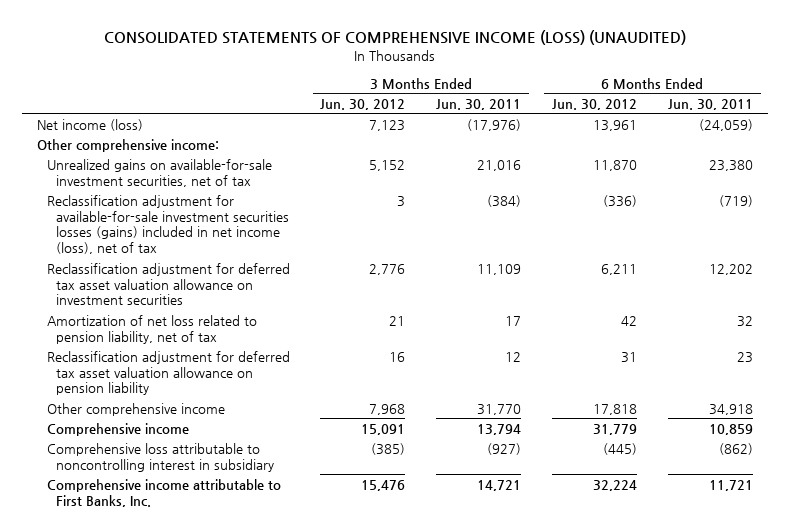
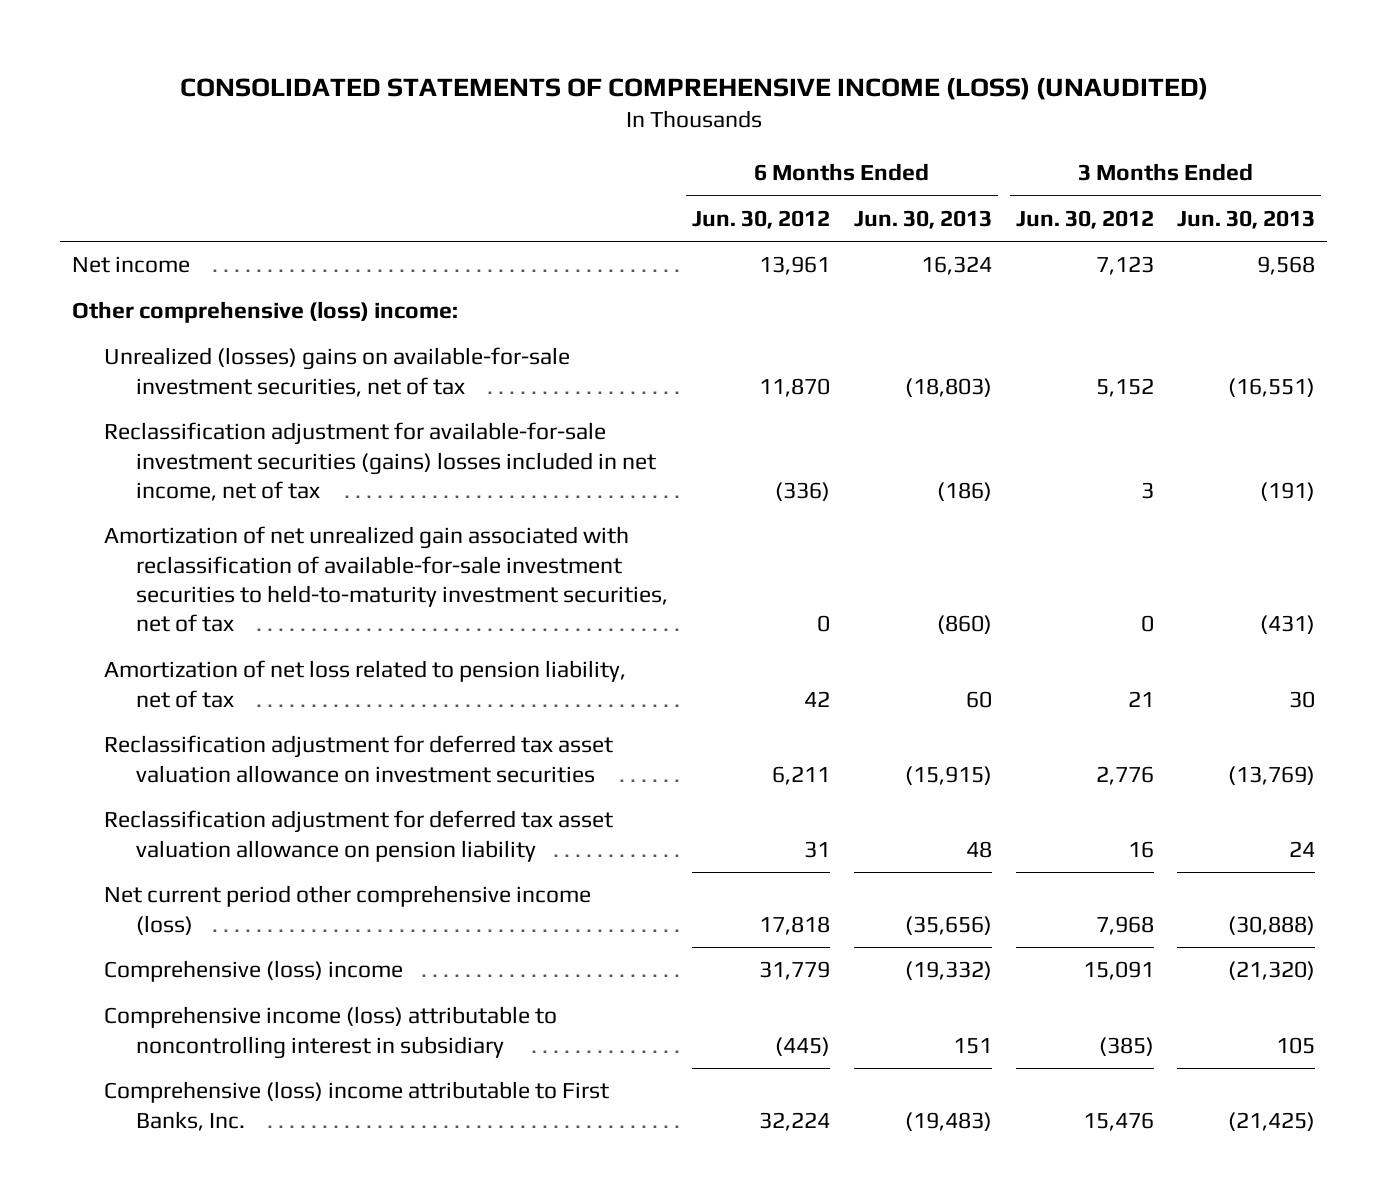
[436,98,522,110] Jun. 30, 2011 -> none
[667,98,753,110] Jun. 30, 2011 -> none
none -> [853,209,992,229] Jun. 30, 2013
none -> [1177,209,1316,229] Jun. 30, 2013
[37,118,144,131] Net income (loss) -> [71,256,190,274] Net income
[37,138,220,152] Other comprehensive income: -> [71,301,458,324] Other comprehensive (loss) income:
[46,158,272,187] Unrealized gains on available-for-sale investment securities, net of tax -> [104,347,571,397] Unrealized (losses) gains on available-for-sale investment securities, net of tax
[46,194,290,255] Reclassification adjustment for available-for-sale investment securities losses (gains) included in net income (loss), net of tax -> [104,422,657,501] Reclassification adjustment for available-for-sale investment securities (gains) losses included in net income, net of tax
none -> [104,526,669,633] Amortization of net unrealized gain associated with reclassification of available-for-sale investment securities to held-to-maturity investment securities, net of tax
[46,262,290,306] Reclassification adjustment for deferred tax asset valuation allowance on investment securities -> [104,735,614,783] Reclassification adjustment for deferred tax asset valuation allowance on investment securities
[46,402,225,416] Other comprehensive income -> [104,885,592,935] Net current period other comprehensive income (loss)
[46,422,189,436] Comprehensive income -> [104,960,404,983] Comprehensive (loss) income
[46,442,275,472] Comprehensive loss attributable to noncontrolling interest in subsidiary -> [104,1006,558,1059] Comprehensive income (loss) attributable to noncontrolling interest in subsidiary
[46,478,281,507] Comprehensive income attributable to First Banks, Inc. -> [104,1081,610,1131] Comprehensive (loss) income attributable to First Banks, Inc.

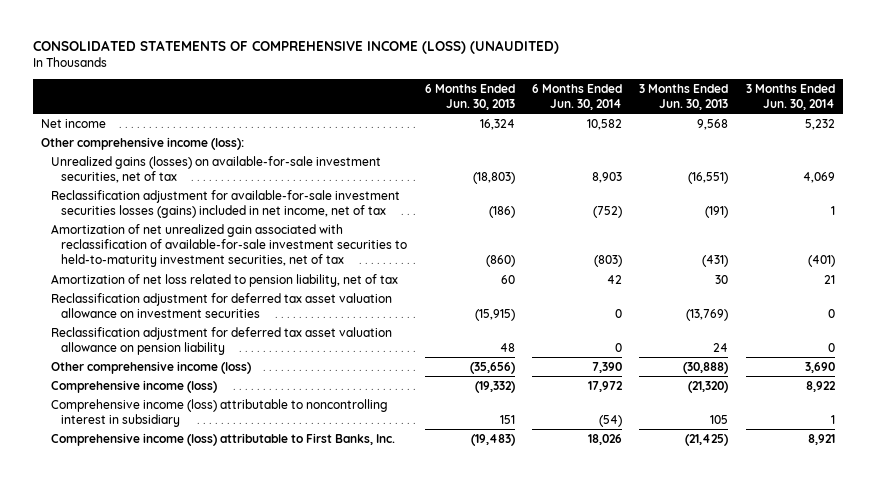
[692,209,831,229] Jun. 30, 2012 -> none
[1015,209,1154,229] Jun. 30, 2012 -> none
none -> [531,83,622,111] 6 Months Ended Jun. 30, 2014
none -> [745,83,835,111] 3 Months Ended Jun. 30, 2014
[71,301,458,324] Other comprehensive (loss) income: -> [41,136,245,150] Other comprehensive income (loss):
[104,347,571,397] Unrealized (losses) gains on available-for-sale investment securities, net of tax -> [51,155,382,184] Unrealized gains (losses) on available-for-sale investment securities, net of tax
[104,422,657,501] Reclassification adjustment for available-for-sale investment securities (gains) losses included in net income, net of tax -> [51,189,401,219] Reclassification adjustment for available-for-sale investment securities losses (gains) included in net income, net of tax
[104,885,592,935] Net current period other comprehensive income (loss) -> [51,360,252,374] Other comprehensive income (loss)
[104,960,404,983] Comprehensive (loss) income -> [51,379,218,393] Comprehensive income (loss)
[104,1081,610,1131] Comprehensive (loss) income attributable to First Banks, Inc. -> [51,432,396,446] Comprehensive income (loss) attributable to First Banks, Inc.

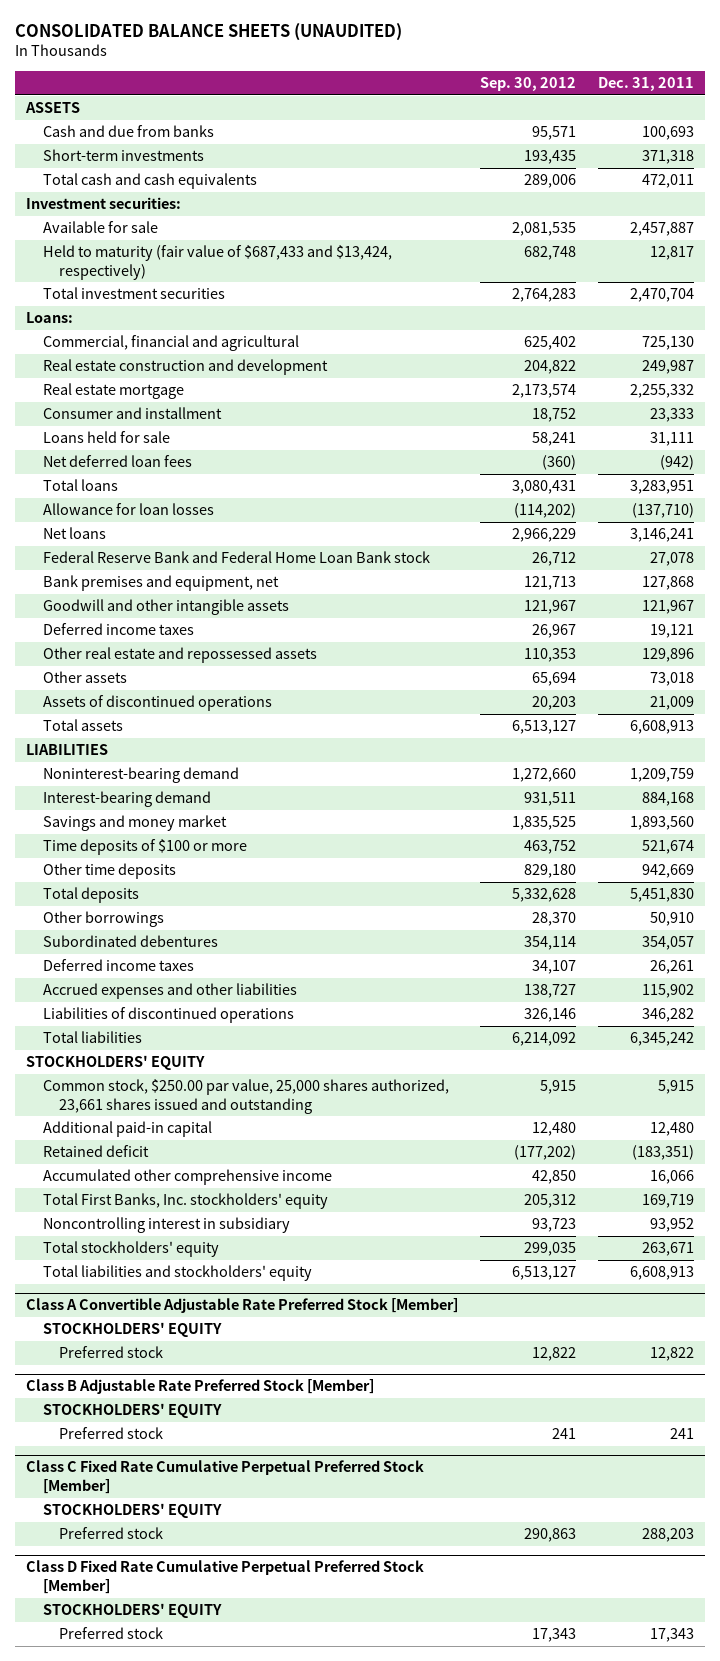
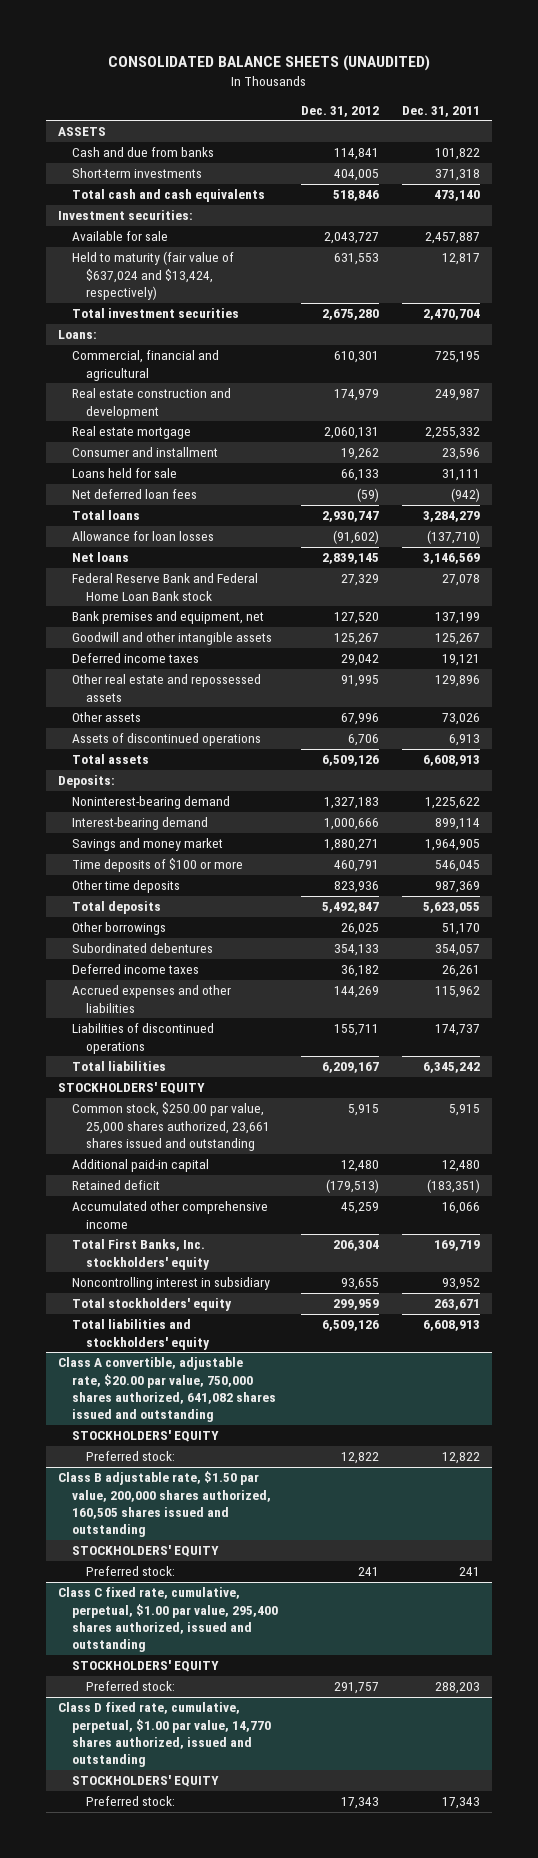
[480,76,577,91] Sep. 30, 2012 -> none
none -> [301,105,380,117] Dec. 31, 2012
[642,126,695,141] 100,693 -> [435,148,481,161] 101,822
[642,174,695,189] 472,011 -> [434,190,481,202] 473,140
[42,245,392,280] Held to maturity (fair value of $687,433 and $13,424, respectively) -> [72,251,235,300] Held to maturity (fair value of $637,024 and $13,424, respectively)
[642,336,695,351] 725,130 -> [435,351,481,364] 725,195
[650,408,695,423] 23,333 -> [442,448,481,461] 23,596
[630,480,695,495] 3,283,951 -> [423,511,481,523] 3,284,279
[630,528,695,543] 3,146,241 -> [423,553,481,565] 3,146,569
[642,576,695,591] 127,868 -> [435,612,481,625] 137,199
[642,600,695,615] 121,967 -> [435,633,481,646] 125,267
[650,672,695,687] 73,018 -> [442,713,481,726] 73,026
[650,696,695,711] 21,009 -> [449,734,481,747] 6,913
[25,744,108,756] LIABILITIES -> none
none -> [57,775,115,789] Deposits:
[630,768,695,783] 1,209,759 -> [425,797,481,810] 1,225,622
[642,792,695,807] 884,168 -> [435,818,481,831] 899,114
[630,816,695,831] 1,893,560 -> [425,839,481,852] 1,964,905
[642,840,695,855] 521,674 -> [435,860,481,873] 546,045
[642,864,695,879] 942,669 -> [435,881,481,894] 987,369
[630,888,695,903] 5,451,830 -> [423,902,481,914] 5,623,055
[650,912,695,927] 50,910 -> [442,923,481,936] 51,170
[642,984,695,999] 115,902 -> [435,986,481,999] 115,962
[642,1008,695,1023] 346,282 -> [435,1024,481,1037] 174,737
[25,1298,458,1314] Class A Convertible Adjustable Rate Preferred Stock [Member] -> none
none -> [57,1357,277,1423] Class A convertible, adjustable rate, $20.00 par value, 750,000 shares authorized, 641,082 shares issued and outstanding
[25,1379,374,1395] Class B Adjustable Rate Preferred Stock [Member] -> none
[59,1346,164,1359] Preferred stock -> [86,1451,176,1462] Preferred stock:
none -> [57,1471,272,1538] Class B adjustable rate, $1.50 par value, 200,000 shares authorized, 160,505 shares issued and outstanding
[25,1460,424,1494] Class C Fixed Rate Cumulative Perpetual Preferred Stock [Member] -> none
[59,1427,164,1440] Preferred stock -> [86,1566,176,1577] Preferred stock:
none -> [57,1587,279,1653] Class C fixed rate, cumulative, perpetual, $1.00 par value, 295,400 shares authorized, issued and outstanding
[25,1560,424,1594] Class D Fixed Rate Cumulative Perpetual Preferred Stock [Member] -> none
[59,1527,164,1540] Preferred stock -> [86,1681,176,1692] Preferred stock:
none -> [57,1702,272,1768] Class D fixed rate, cumulative, perpetual, $1.00 par value, 14,770 shares authorized, issued and outstanding
[59,1627,164,1640] Preferred stock -> [86,1796,176,1807] Preferred stock:

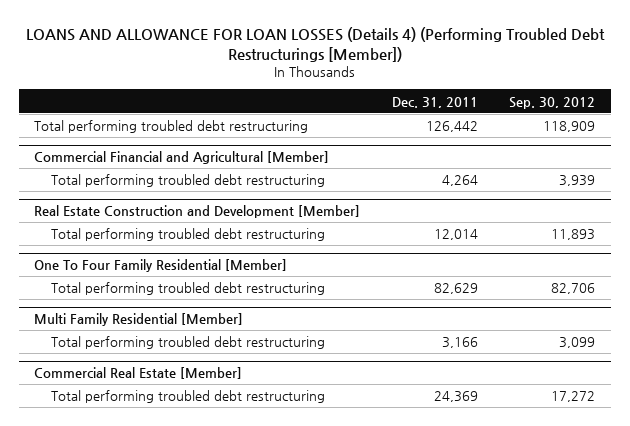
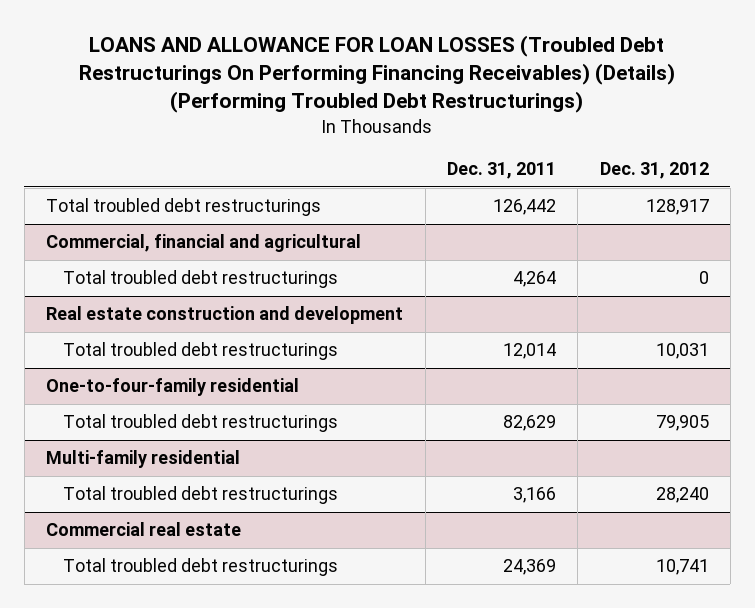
[25,26,605,62] LOANS AND ALLOWANCE FOR LOAN LOSSES (Details 4) (Performing Troubled Debt Restructurings [Member]) -> [79,35,676,114] LOANS AND ALLOWANCE FOR LOAN LOSSES (Troubled Debt Restructurings On Performing Financing Receivables) (Details) (Performing Troubled Debt Restructurings)
[509,96,596,109] Sep. 30, 2012 -> none
none -> [599,162,709,180] Dec. 31, 2012
[34,120,309,134] Total performing troubled debt restructuring -> [46,198,322,217] Total troubled debt restructurings
[34,151,330,165] Commercial Financial and Agricultural [Member] -> [46,234,362,253] Commercial, financial and agricultural
[51,174,326,188] Total performing troubled debt restructuring -> [63,270,339,289] Total troubled debt restructurings
[34,205,361,219] Real Estate Construction and Development [Member] -> [46,306,404,325] Real estate construction and development
[51,228,326,242] Total performing troubled debt restructuring -> [63,342,339,361] Total troubled debt restructurings
[34,259,288,273] One To Four Family Residential [Member] -> [46,378,300,397] One-to-four-family residential
[51,282,326,296] Total performing troubled debt restructuring -> [63,414,339,433] Total troubled debt restructurings
[34,313,244,327] Multi Family Residential [Member] -> [46,450,241,469] Multi-family residential
[51,336,326,350] Total performing troubled debt restructuring -> [63,486,339,505] Total troubled debt restructurings
[34,367,243,380] Commercial Real Estate [Member] -> [46,522,242,537] Commercial real estate
[51,390,326,404] Total performing troubled debt restructuring -> [63,558,339,577] Total troubled debt restructurings

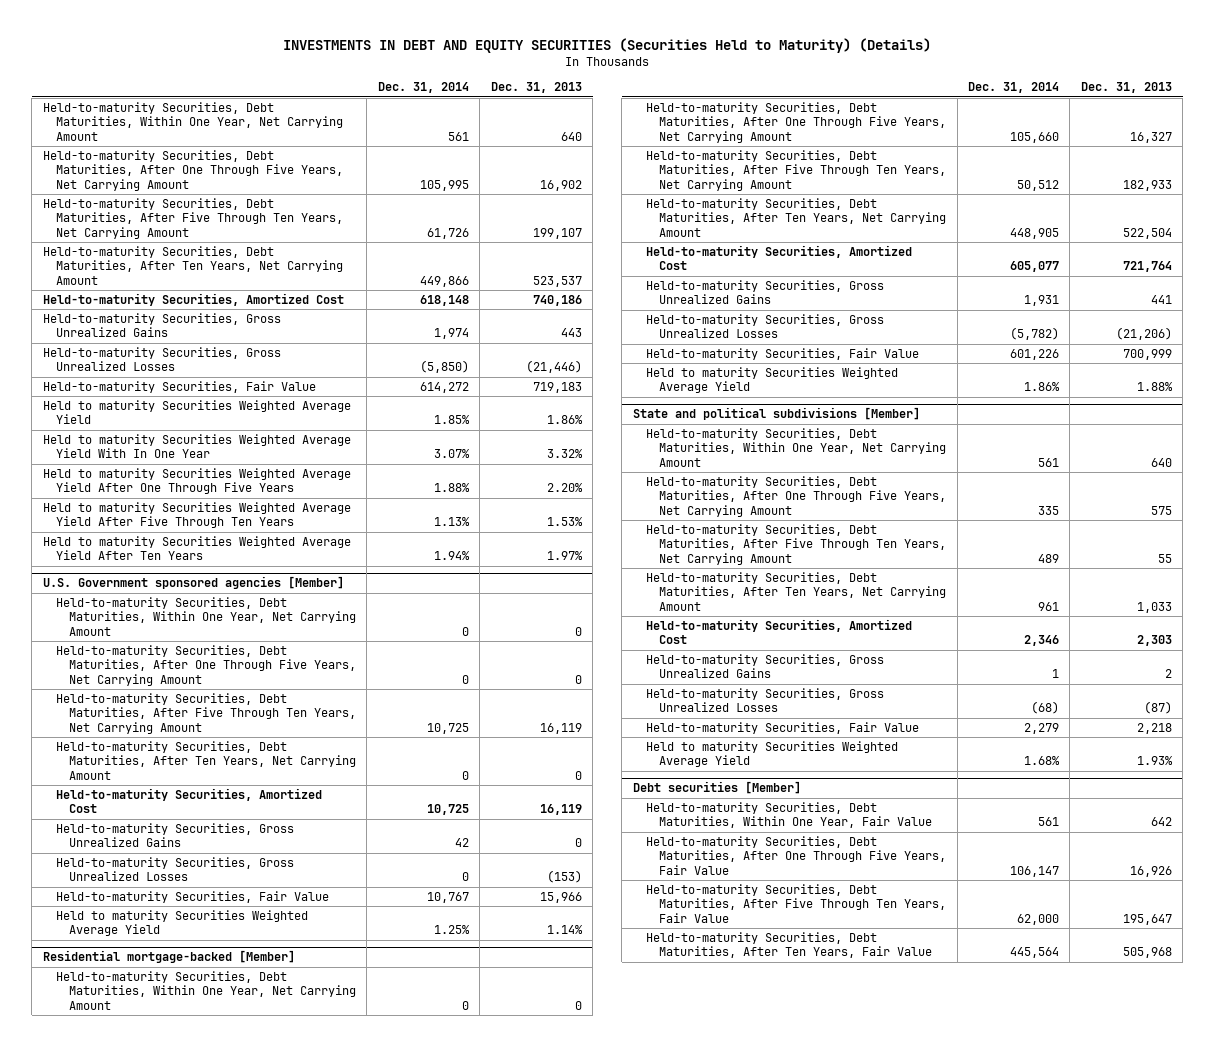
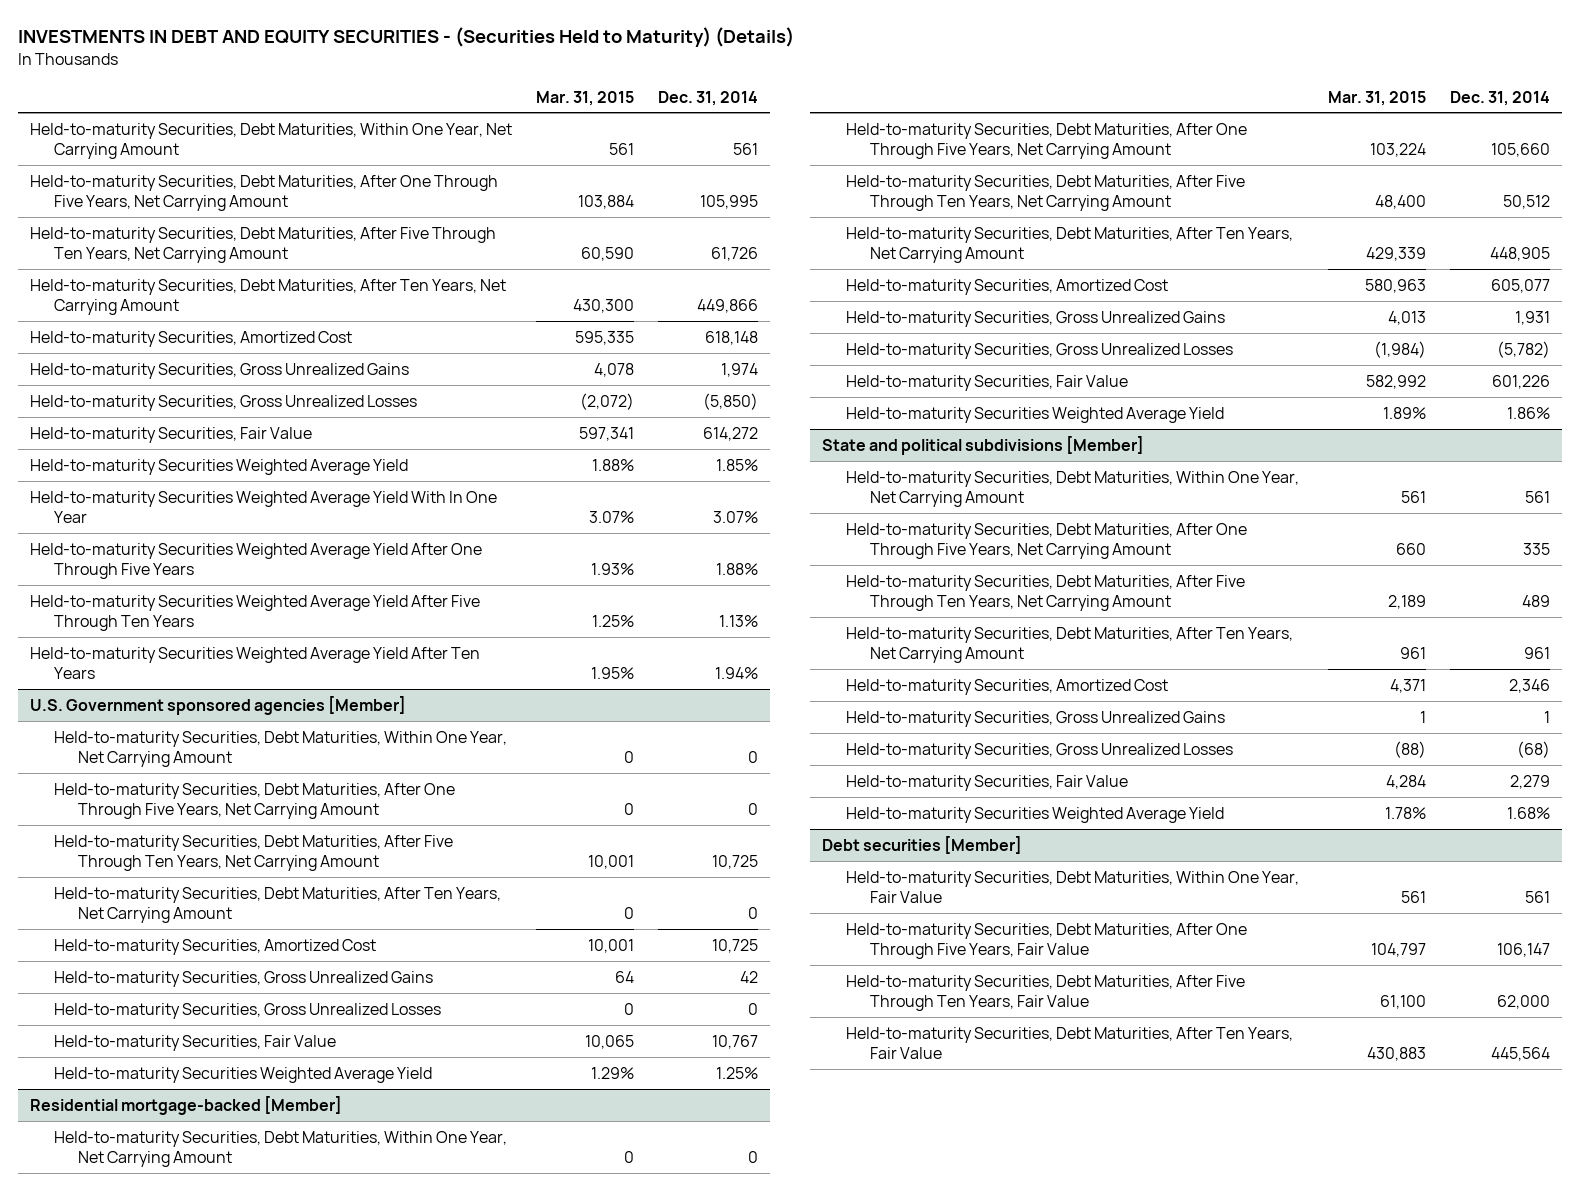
[283,37,932,53] INVESTMENTS IN DEBT AND EQUITY SECURITIES (Securities Held to Maturity) (Details) -> [18,27,795,48] INVESTMENTS IN DEBT AND EQUITY SECURITIES - (Securities Held to Maturity) (Details)
[490,82,582,94] Dec. 31, 2013 -> none
none -> [535,90,634,106] Mar. 31, 2015
[42,399,351,425] Held to maturity Securities Weighted Average Yield -> [30,458,409,475] Held-to-maturity Securities Weighted Average Yield
[42,433,351,459] Held to maturity Securities Weighted Average Yield With In One Year -> [30,490,498,524] Held-to-maturity Securities Weighted Average Yield With In One Year
[42,467,351,495] Held to maturity Securities Weighted Average Yield After One Through Five Years -> [30,542,483,580] Held-to-maturity Securities Weighted Average Yield After One Through Five Years
[42,501,351,529] Held to maturity Securities Weighted Average Yield After Five Through Ten Years -> [30,594,481,632] Held-to-maturity Securities Weighted Average Yield After Five Through Ten Years
[42,535,351,561] Held to maturity Securities Weighted Average Yield After Ten Years -> [30,646,481,680] Held-to-maturity Securities Weighted Average Yield After Ten Years
[55,909,308,937] Held to maturity Securities Weighted Average Yield -> [54,1066,433,1083] Held-to-maturity Securities Weighted Average Yield
[645,366,898,394] Held to maturity Securities Weighted Average Yield -> [846,406,1225,423] Held-to-maturity Securities Weighted Average Yield
[645,740,898,768] Held to maturity Securities Weighted Average Yield -> [846,806,1225,823] Held-to-maturity Securities Weighted Average Yield

